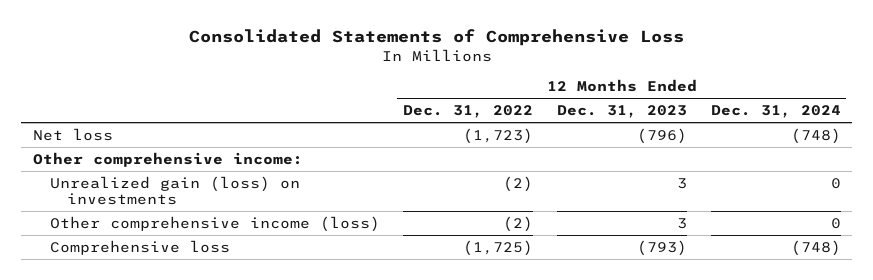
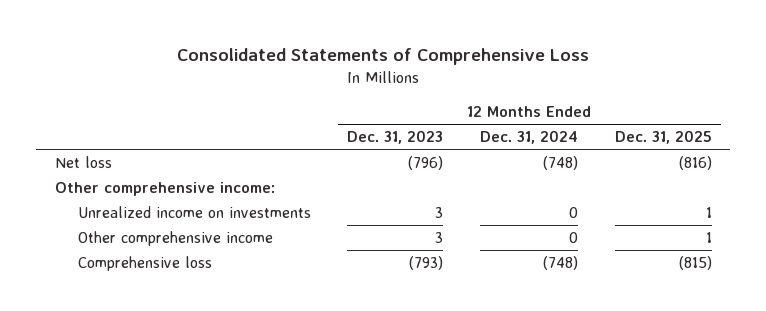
[403,105,534,119] Dec. 31, 2022 -> none
none -> [614,130,712,145] Dec. 31, 2025
[49,175,300,205] Unrealized gain (loss) on investments -> [77,205,311,218] Unrealized income on investments
[49,215,380,232] Other comprehensive income (loss) -> [77,230,273,246] Other comprehensive income

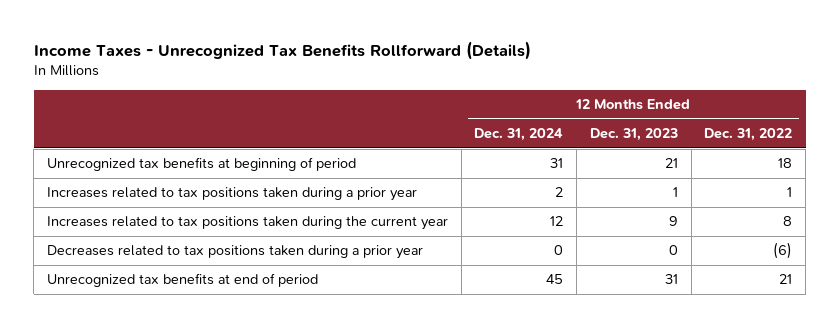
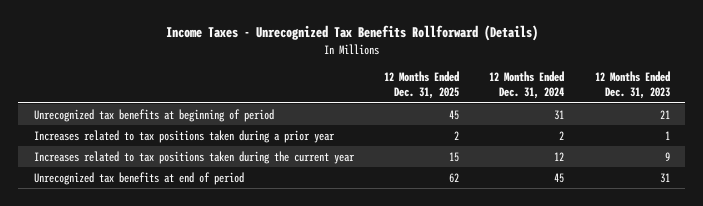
[704,128,793,142] Dec. 31, 2022 -> none
none -> [383,70,459,100] 12 Months Ended Dec. 31, 2025
[46,245,423,260] Decreases related to tax positions taken during a prior year -> none

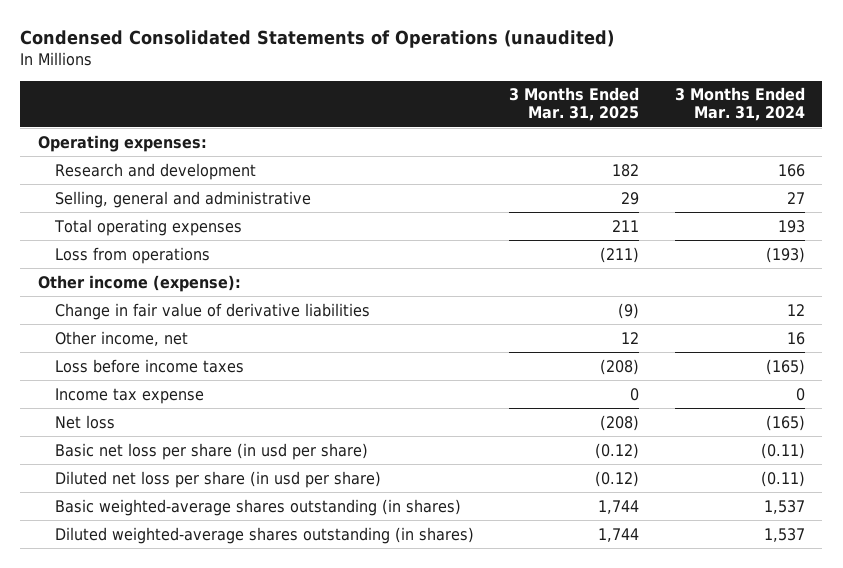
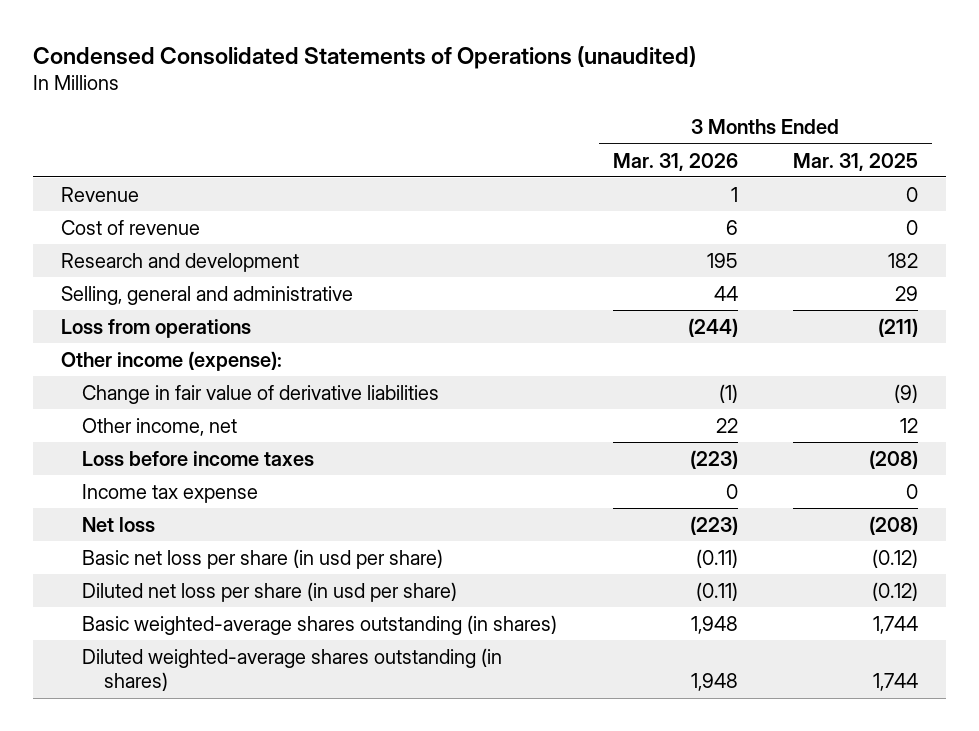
[674,87,805,122] 3 Months Ended Mar. 31, 2024 -> none
none -> [612,152,738,171] Mar. 31, 2026
[38,134,208,152] Operating expenses: -> none
none -> [60,186,139,202] Revenue
none -> [60,219,200,235] Cost of revenue
[53,218,242,236] Total operating expenses -> none

